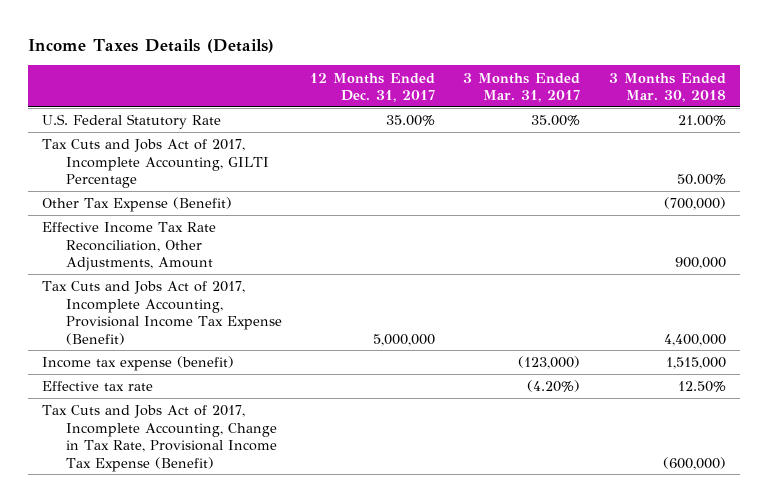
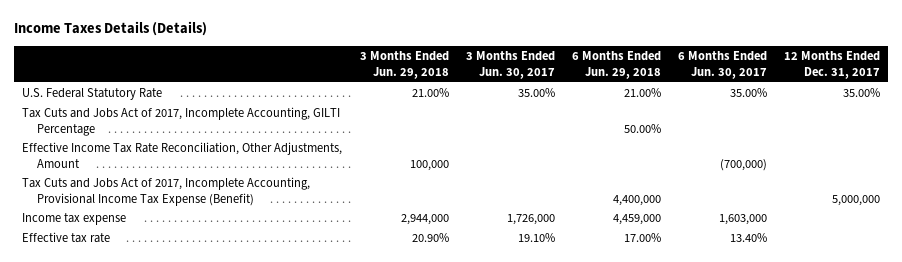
[463,72,581,103] 3 Months Ended Mar. 31, 2017 -> none
[608,72,726,103] 3 Months Ended Mar. 30, 2018 -> none
none -> [359,51,449,79] 3 Months Ended Jun. 29, 2018
none -> [465,51,555,79] 3 Months Ended Jun. 30, 2017
none -> [571,51,661,79] 6 Months Ended Jun. 29, 2018
none -> [677,51,767,79] 6 Months Ended Jun. 30, 2017
[42,197,233,213] Other Tax Expense (Benefit) -> none
[42,356,235,372] Income tax expense (benefit) -> [22,213,127,226] Income tax expense
[42,405,277,472] Tax Cuts and Jobs Act of 2017, Incomplete Accounting, Change in Tax Rate, Provisional Income Tax Expense (Benefit) -> none

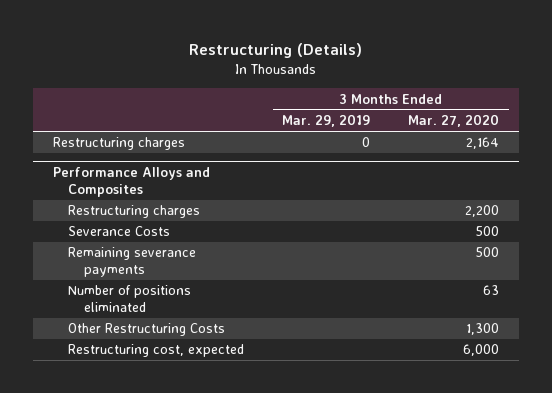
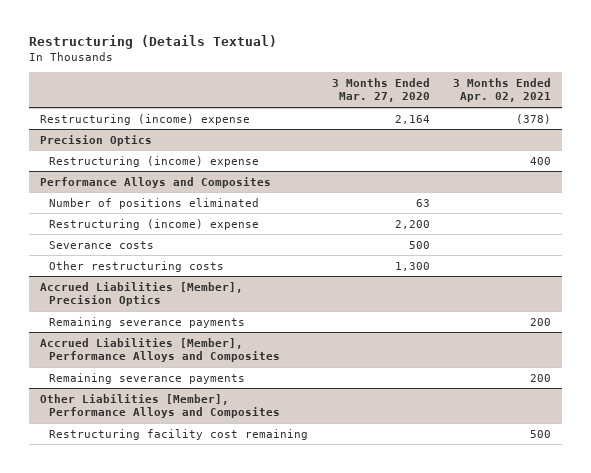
[188,43,362,59] Restructuring (Details) -> [28,35,277,50] Restructuring (Details Textual)
[282,114,371,128] Mar. 29, 2019 -> none
none -> [452,77,551,103] 3 Months Ended Apr. 02, 2021
[52,137,185,151] Restructuring charges -> [40,113,251,125] Restructuring (income) expense
none -> [40,134,153,146] Precision Optics
none -> [49,155,260,167] Restructuring (income) expense
[68,205,201,219] Restructuring charges -> none
[68,226,171,237] Severance Costs -> none
[68,247,197,278] Remaining severance payments -> none
[68,344,245,358] Restructuring cost, expected -> none
none -> [49,218,260,230] Restructuring (income) expense
none -> [49,240,155,249] Severance costs
[68,323,226,337] Other Restructuring Costs -> [49,260,225,272] Other restructuring costs
none -> [40,281,244,307] Accrued Liabilities [Member], Precision Optics
none -> [49,316,246,328] Remaining severance payments
none -> [40,337,281,363] Accrued Liabilities [Member], Performance Alloys and Composites
none -> [49,372,246,384] Remaining severance payments
none -> [40,393,281,419] Other Liabilities [Member], Performance Alloys and Composites
none -> [49,428,309,440] Restructuring facility cost remaining

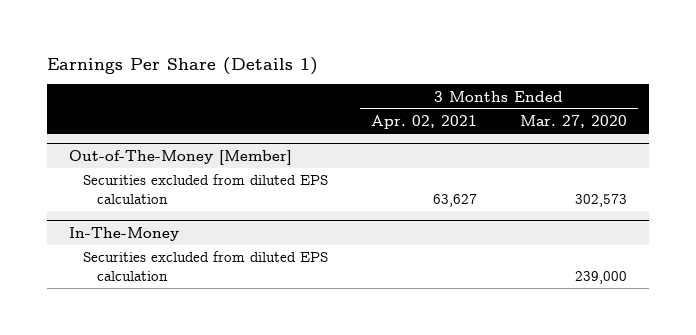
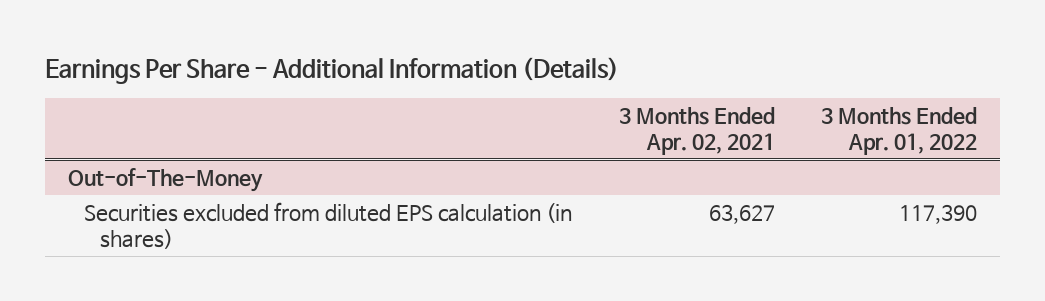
[47,56,319,75] Earnings Per Share (Details 1) -> [44,57,619,85] Earnings Per Share - Additional Information (Details)
[520,114,628,128] Mar. 27, 2020 -> none
none -> [820,107,977,155] 3 Months Ended Apr. 01, 2022
[68,226,179,241] In-The-Money -> none
[82,251,328,281] Securities excluded from diluted EPS calculation -> none
[68,149,292,165] Out-of-The-Money [Member] -> [67,168,263,193] Out-of-The-Money
[82,174,328,204] Securities excluded from diluted EPS calculation -> [84,202,573,249] Securities excluded from diluted EPS calculation (in shares)

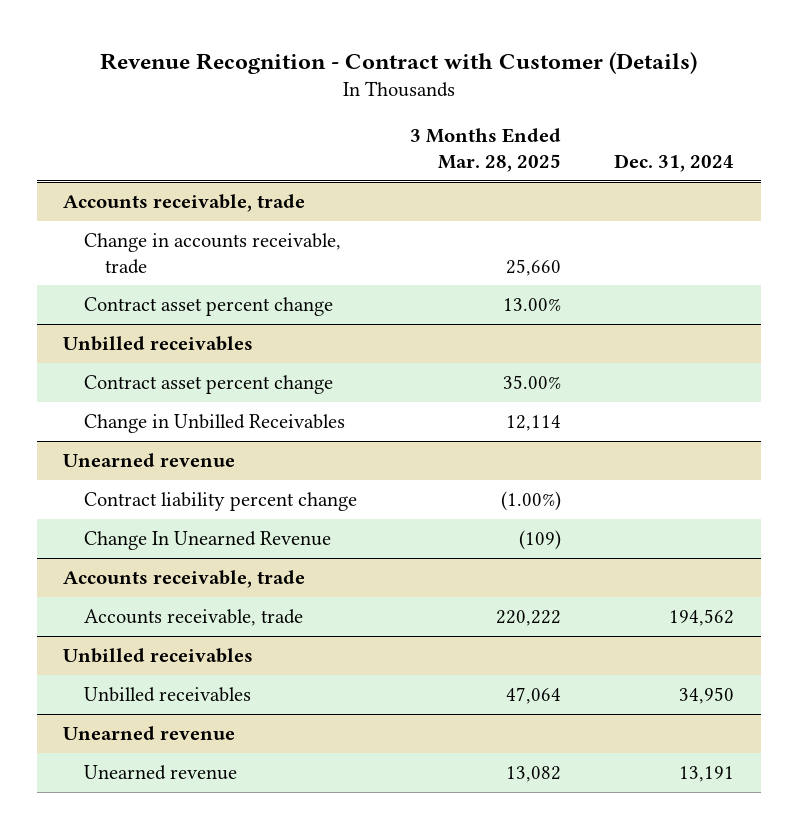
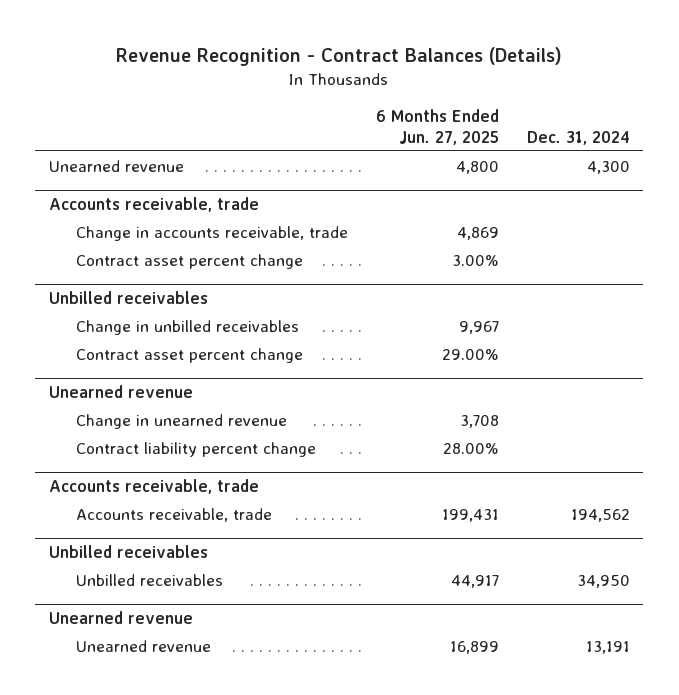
[99,51,697,74] Revenue Recognition - Contract with Customer (Details) -> [116,46,563,66] Revenue Recognition - Contract Balances (Details)
[410,128,562,172] 3 Months Ended Mar. 28, 2025 -> none
none -> [375,108,499,145] 6 Months Ended Jun. 27, 2025
none -> [49,159,185,172] Unearned revenue
none -> [76,319,300,335] Change in unbilled receivables
[84,413,346,433] Change in Unbilled Receivables -> none
none -> [76,413,288,429] Change in unearned revenue
[84,530,332,550] Change In Unearned Revenue -> none

